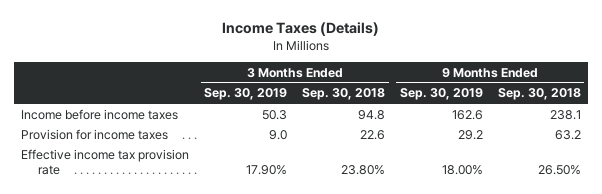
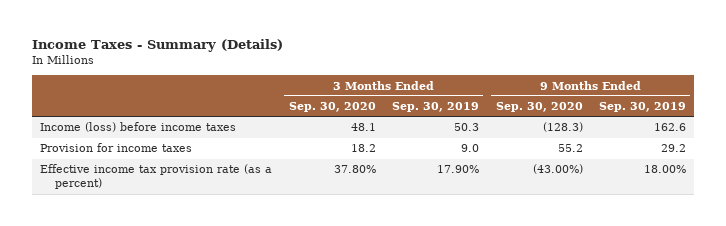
[222,22,380,37] Income Taxes (Details) -> [31,39,283,53] Income Taxes - Summary (Details)
[302,88,386,101] Sep. 30, 2018 -> none
[497,88,581,101] Sep. 30, 2018 -> none
none -> [288,102,376,113] Sep. 30, 2020
none -> [495,102,583,113] Sep. 30, 2020
[21,108,179,120] Income before income taxes -> [40,122,237,133] Income (loss) before income taxes
[21,148,190,175] Effective income tax provision rate -> [40,164,273,190] Effective income tax provision rate (as a percent)

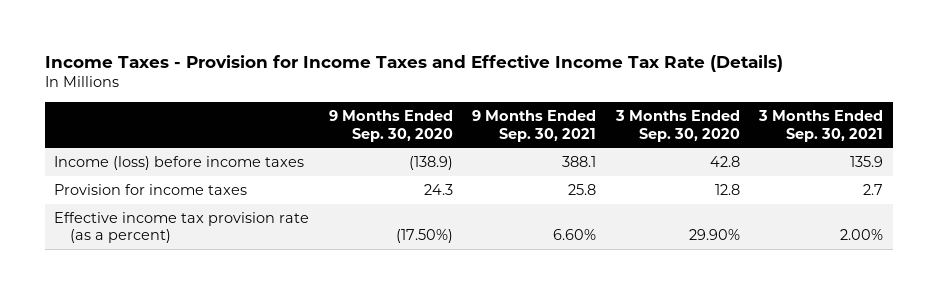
[31,39,283,53] Income Taxes - Summary (Details) -> [44,54,783,72] Income Taxes - Provision for Income Taxes and Effective Income Tax Rate (Details)
[392,102,480,113] Sep. 30, 2019 -> none
[599,102,687,113] Sep. 30, 2019 -> none
none -> [472,110,597,142] 9 Months Ended Sep. 30, 2021
none -> [758,110,884,142] 3 Months Ended Sep. 30, 2021
[350,123,376,132] 48.1 -> [709,155,740,167] 42.8
[542,122,583,133] (128.3) -> [408,155,453,170] (138.9)
[350,144,376,153] 18.2 -> [714,183,740,195] 12.8
[557,144,583,153] 55.2 -> [423,183,453,195] 24.3
[333,165,376,174] 37.80% -> [688,229,740,241] 29.90%
[532,164,583,175] (43.00%) -> [395,229,453,244] (17.50%)

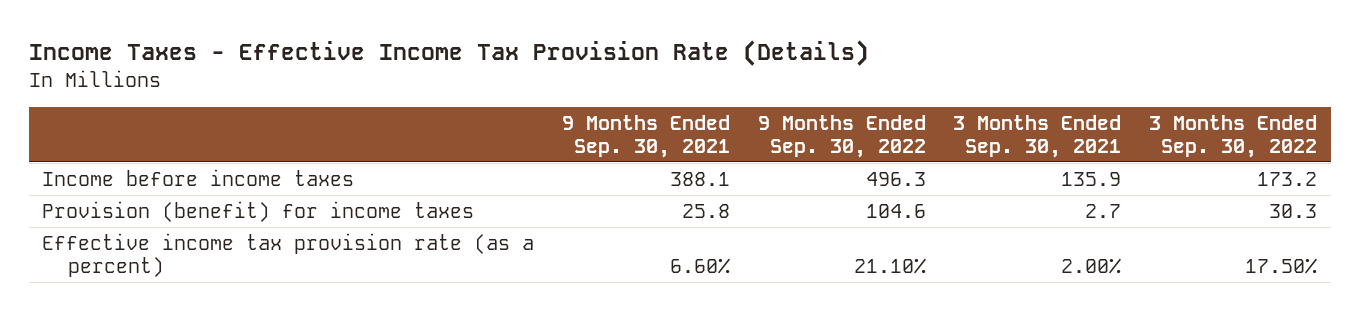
[44,54,783,72] Income Taxes - Provision for Income Taxes and Effective Income Tax Rate (Details) -> [28,39,869,66] Income Taxes - Effective Income Tax Provision Rate (Details)
[328,110,453,142] 9 Months Ended Sep. 30, 2020 -> none
[614,110,740,142] 3 Months Ended Sep. 30, 2020 -> none
none -> [757,114,926,158] 9 Months Ended Sep. 30, 2022
none -> [1148,114,1317,158] 3 Months Ended Sep. 30, 2022
[54,155,305,170] Income (loss) before income taxes -> [42,168,355,186] Income before income taxes
[54,183,248,195] Provision for income taxes -> [42,200,475,222] Provision (benefit) for income taxes

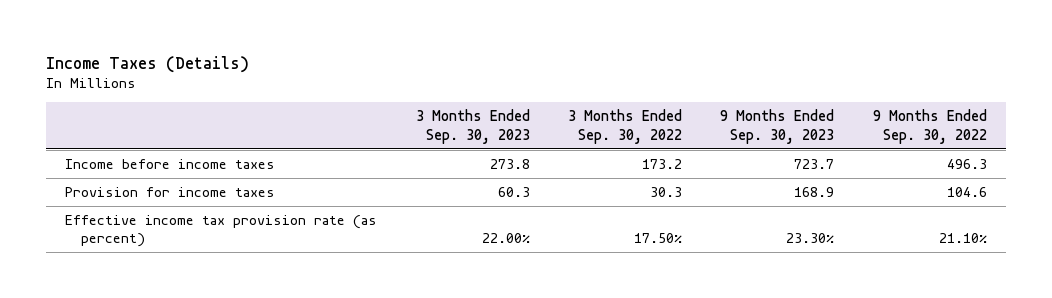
[28,39,869,66] Income Taxes - Effective Income Tax Provision Rate (Details) -> [46,55,250,73] Income Taxes (Details)
[561,114,730,158] 9 Months Ended Sep. 30, 2021 -> none
[953,114,1122,158] 3 Months Ended Sep. 30, 2021 -> none
none -> [415,109,530,144] 3 Months Ended Sep. 30, 2023
none -> [720,109,835,144] 9 Months Ended Sep. 30, 2023
[42,200,475,222] Provision (benefit) for income taxes -> [65,186,276,197] Provision for income taxes
[42,232,535,278] Effective income tax provision rate (as a percent) -> [65,214,378,248] Effective income tax provision rate (as percent)

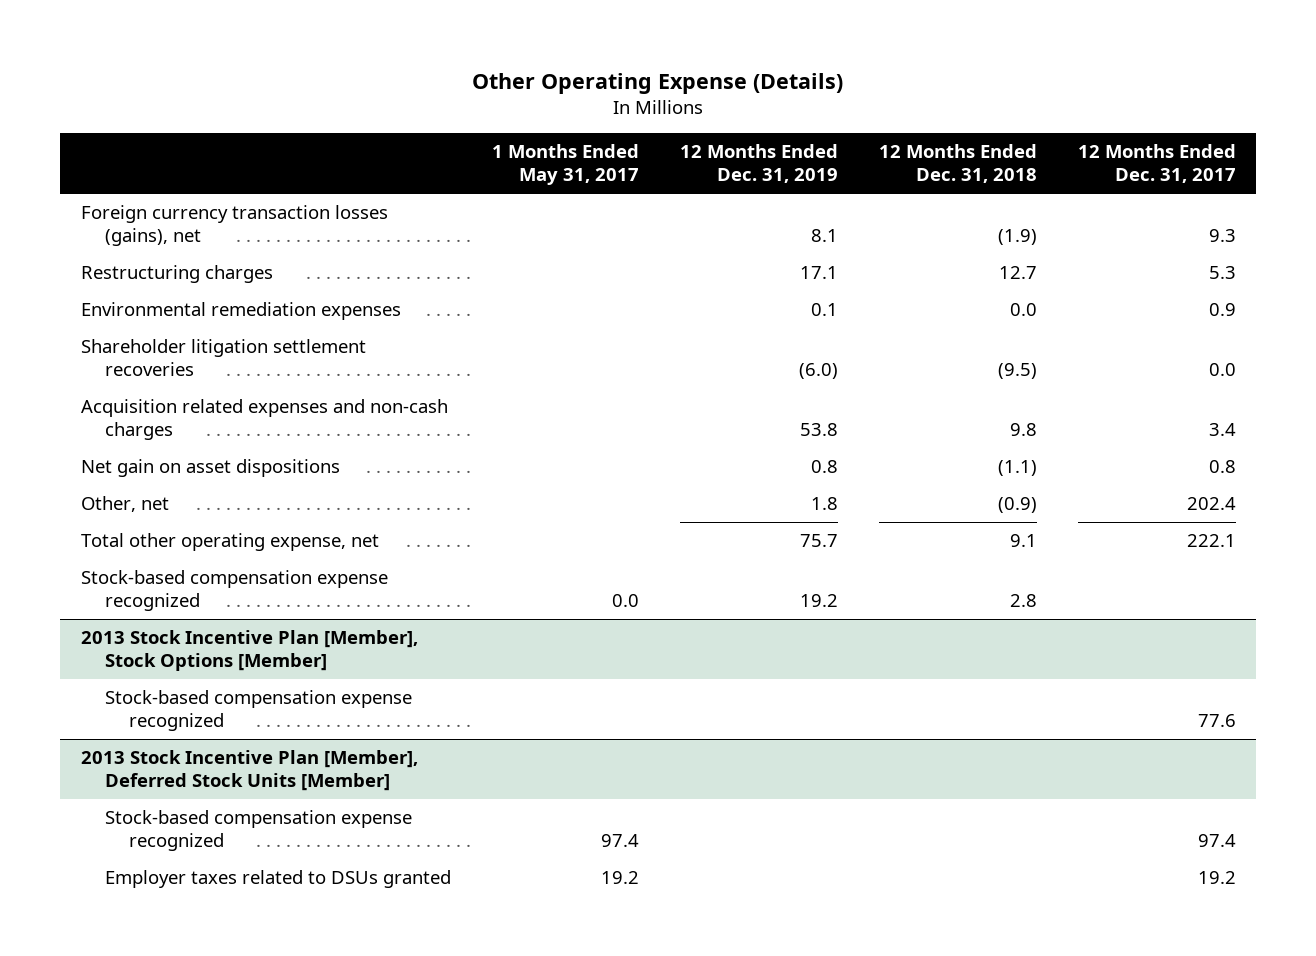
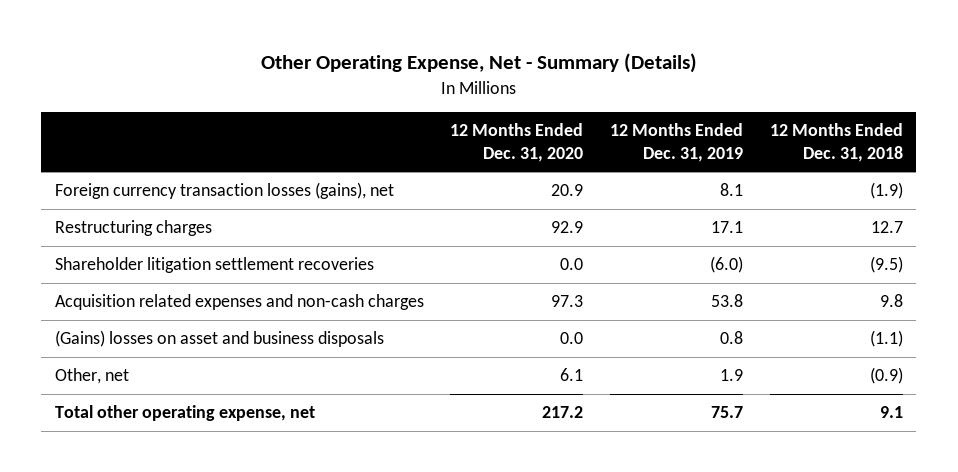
[472,73,844,95] Other Operating Expense (Details) -> [260,53,697,74] Other Operating Expense, Net - Summary (Details)
[491,144,639,186] 1 Months Ended May 31, 2017 -> none
[1077,144,1236,184] 12 Months Ended Dec. 31, 2017 -> none
none -> [450,122,584,162] 12 Months Ended Dec. 31, 2020
[80,302,401,321] Environmental remediation expenses -> none
[80,459,340,478] Net gain on asset dispositions -> [54,330,384,348] (Gains) losses on asset and business disposals
[810,497,838,511] 1.8 -> [720,369,744,382] 1.9
[80,570,388,612] Stock-based compensation expense recognized -> none
[80,630,418,672] 2013 Stock Incentive Plan [Member], Stock Options [Member] -> none
[104,690,412,732] Stock-based compensation expense recognized -> none
[80,750,418,792] 2013 Stock Incentive Plan [Member], Deferred Stock Units [Member] -> none
[104,810,412,852] Stock-based compensation expense recognized -> none
[104,870,451,889] Employer taxes related to DSUs granted -> none

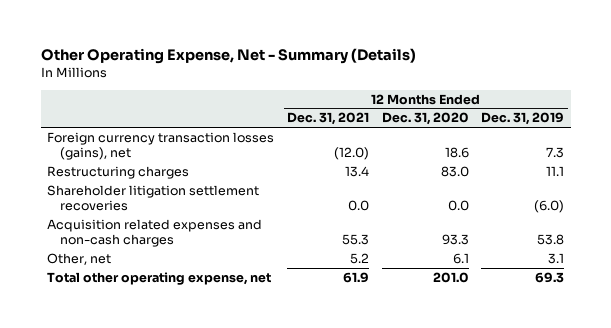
[770,122,904,162] 12 Months Ended Dec. 31, 2018 -> none
none -> [286,112,369,126] Dec. 31, 2021
[551,184,584,197] 20.9 -> [444,146,469,158] 18.6
[720,183,744,197] 8.1 -> [546,146,565,158] 7.3
[551,221,584,234] 92.9 -> [440,165,469,177] 83.0
[711,221,744,234] 17.1 -> [546,165,565,176] 11.1
[54,330,384,348] (Gains) losses on asset and business disposals -> none
[551,295,584,308] 97.3 -> [441,233,469,245] 93.3
[720,369,744,382] 1.9 -> [548,252,565,264] 3.1
[542,406,584,419] 217.2 -> [432,271,469,283] 201.0
[711,406,744,419] 75.7 -> [535,271,565,283] 69.3

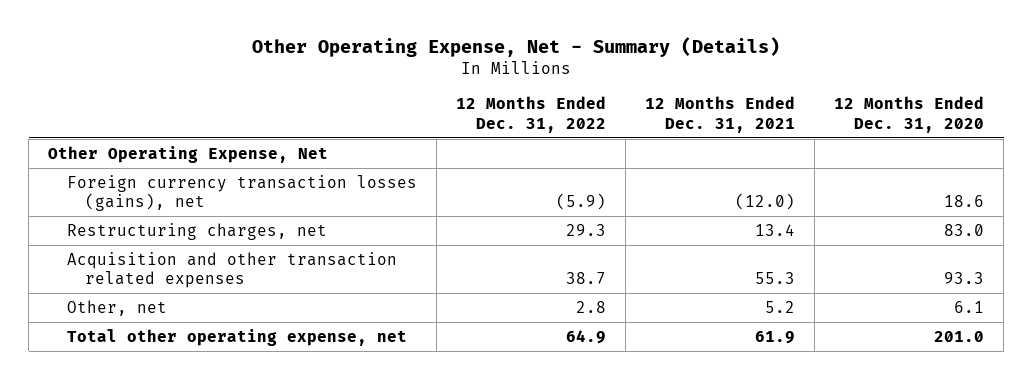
[481,112,565,126] Dec. 31, 2019 -> none
none -> [455,96,606,133] 12 Months Ended Dec. 31, 2022
none -> [48,145,329,163] Other Operating Expense, Net
[47,184,260,211] Shareholder litigation settlement recoveries -> none
[47,165,190,179] Restructuring charges -> [66,222,327,240] Restructuring charges, net
[47,218,263,247] Acquisition related expenses and non-cash charges -> [66,251,397,289] Acquisition and other transaction related expenses

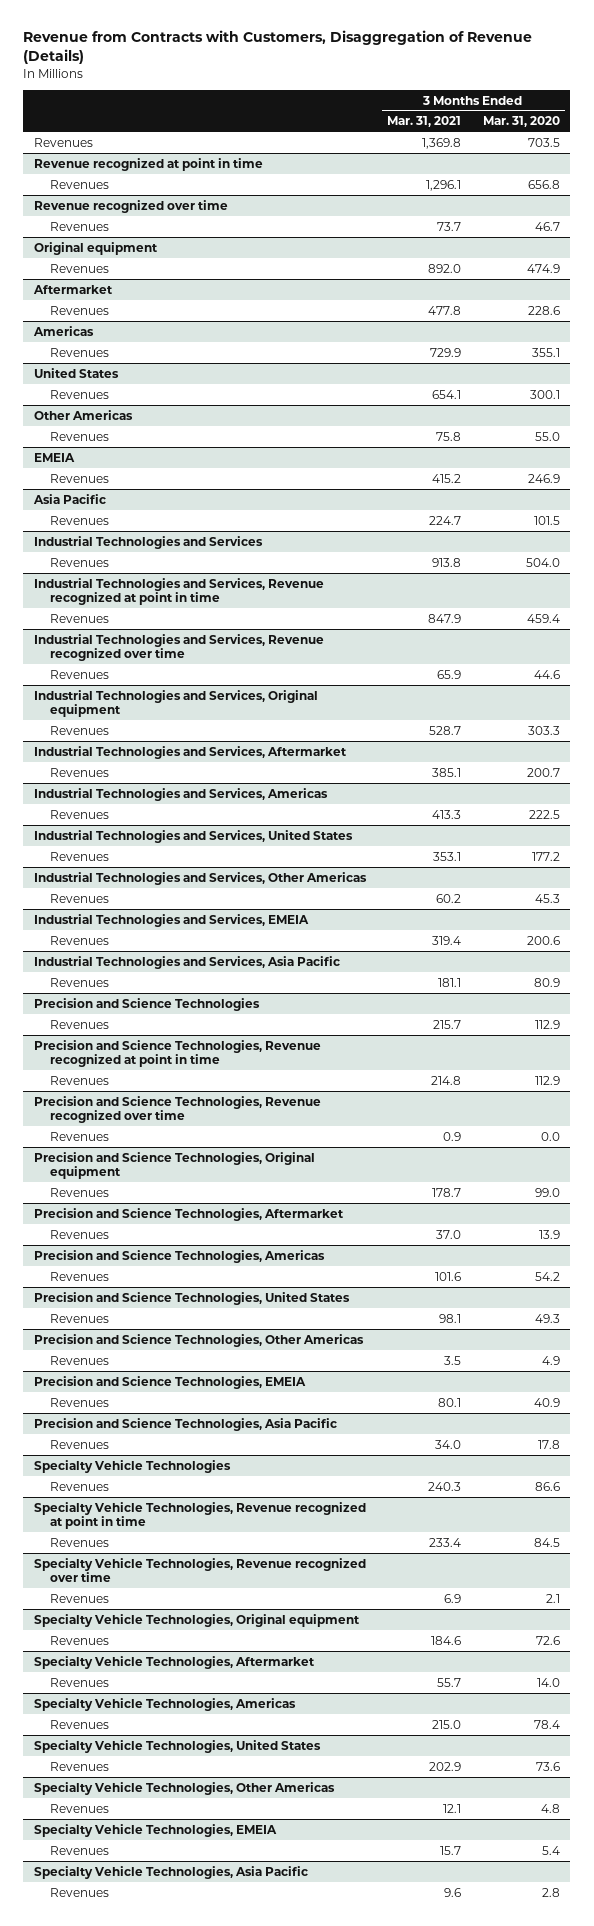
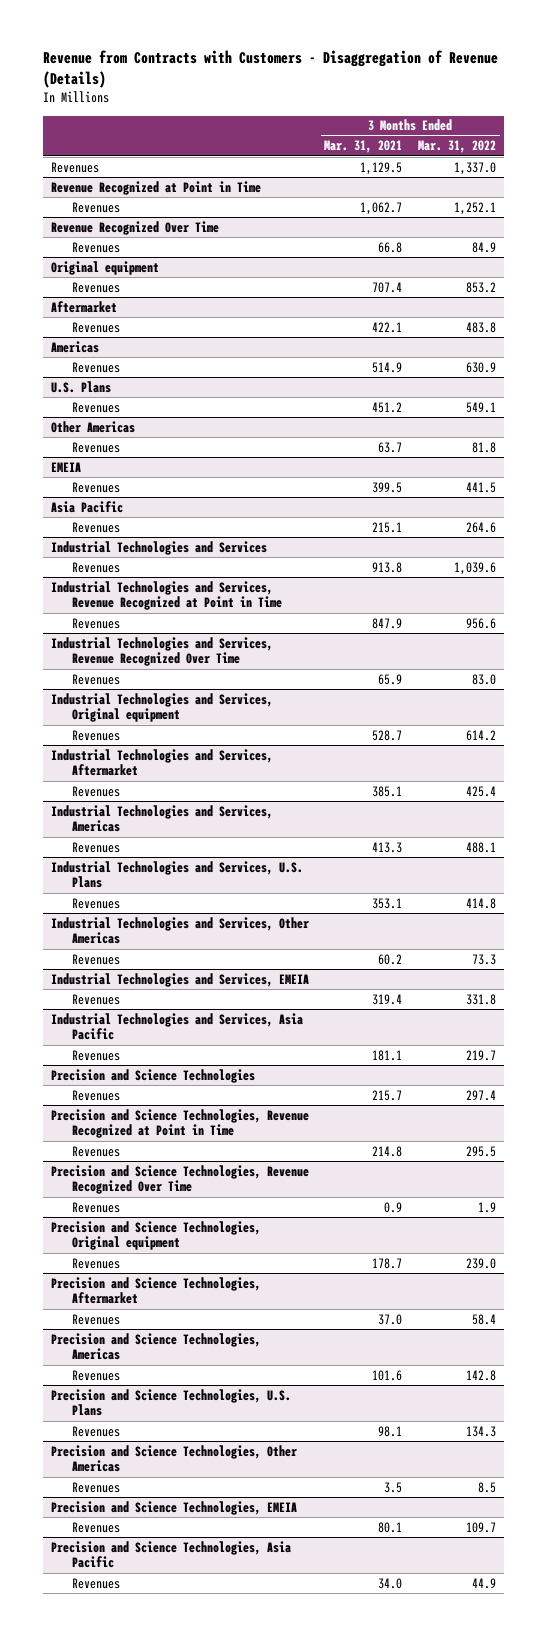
[23,30,533,65] Revenue from Contracts with Customers, Disaggregation of Revenue (Details) -> [42,50,498,89] Revenue from Contracts with Customers - Disaggregation of Revenue (Details)
[482,116,560,128] Mar. 31, 2020 -> none
none -> [418,140,497,154] Mar. 31, 2022
[422,137,462,149] 1,369.8 -> [360,161,403,175] 1,129.5
[33,157,263,171] Revenue recognized at point in time -> [50,180,261,195] Revenue Recognized at Point in Time
[426,179,462,191] 1,296.1 -> [360,201,403,215] 1,062.7
[33,199,228,213] Revenue recognized over time -> [50,220,219,235] Revenue Recognized Over Time
[437,221,462,231] 73.7 -> [378,241,403,253] 66.8
[428,263,462,273] 892.0 -> [372,281,403,293] 707.4
[428,305,462,315] 477.8 -> [372,321,403,333] 422.1
[430,347,462,357] 729.9 -> [372,361,403,373] 514.9
[33,367,119,378] United States -> [50,380,111,393] U.S. Plans
[432,389,462,399] 654.1 -> [372,401,403,413] 451.2
[436,431,462,441] 75.8 -> [378,441,403,453] 63.7
[432,473,462,483] 415.2 -> [372,481,403,493] 399.5
[429,515,462,525] 224.7 -> [372,521,403,533] 215.1
[33,577,324,606] Industrial Technologies and Services, Revenue recognized at point in time -> [50,580,282,611] Industrial Technologies and Services, Revenue Recognized at Point in Time
[33,633,324,662] Industrial Technologies and Services, Revenue recognized over time -> [50,636,273,667] Industrial Technologies and Services, Revenue Recognized Over Time
[33,829,353,843] Industrial Technologies and Services, United States -> none
none -> [50,860,303,889] Industrial Technologies and Services, U.S. Plans
[33,1039,321,1068] Precision and Science Technologies, Revenue recognized at point in time -> [50,1108,309,1139] Precision and Science Technologies, Revenue Recognized at Point in Time
[33,1095,321,1124] Precision and Science Technologies, Revenue recognized over time -> [50,1164,309,1195] Precision and Science Technologies, Revenue Recognized Over Time
[33,1291,350,1305] Precision and Science Technologies, United States -> none
none -> [50,1388,291,1417] Precision and Science Technologies, U.S. Plans
[33,1459,231,1473] Specialty Vehicle Technologies -> none
[50,1481,110,1491] Revenues -> none
[33,1501,366,1530] Specialty Vehicle Technologies, Revenue recognized at point in time -> none
[50,1537,110,1547] Revenues -> none
[33,1557,366,1583] Specialty Vehicle Technologies, Revenue recognized over time -> none
[50,1593,110,1603] Revenues -> none
[33,1613,360,1627] Specialty Vehicle Technologies, Original equipment -> none
[50,1635,110,1645] Revenues -> none
[33,1655,315,1669] Specialty Vehicle Technologies, Aftermarket -> none
[50,1677,110,1687] Revenues -> none
[33,1697,296,1711] Specialty Vehicle Technologies, Americas -> none
[50,1719,110,1729] Revenues -> none
[33,1739,321,1753] Specialty Vehicle Technologies, United States -> none
[50,1761,110,1771] Revenues -> none
[33,1781,335,1795] Specialty Vehicle Technologies, Other Americas -> none
[50,1803,110,1813] Revenues -> none
[33,1823,277,1837] Specialty Vehicle Technologies, EMEIA -> none
[50,1845,110,1855] Revenues -> none
[33,1865,308,1879] Specialty Vehicle Technologies, Asia Pacific -> none
[50,1887,110,1897] Revenues -> none

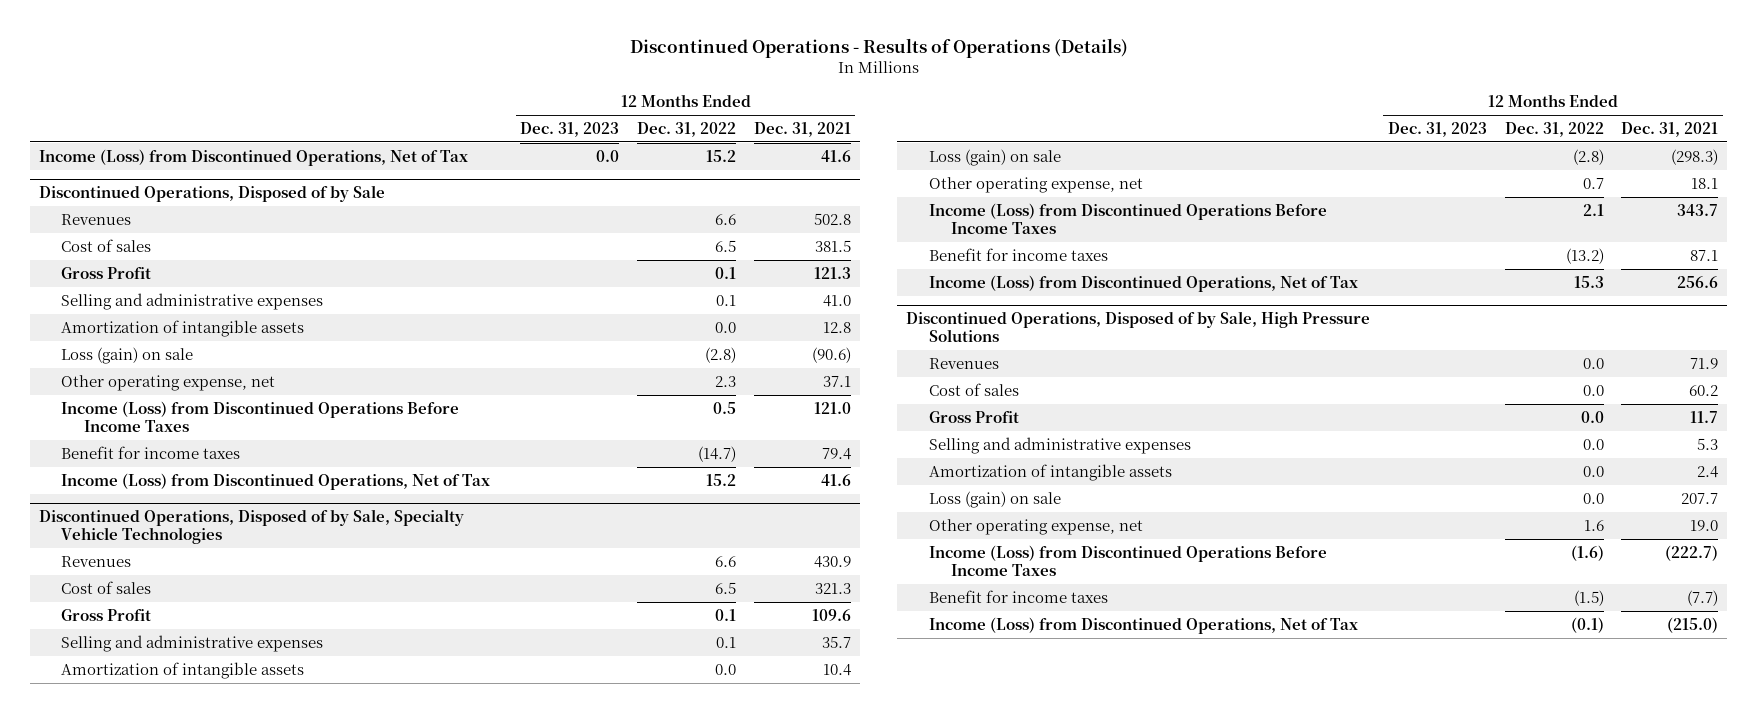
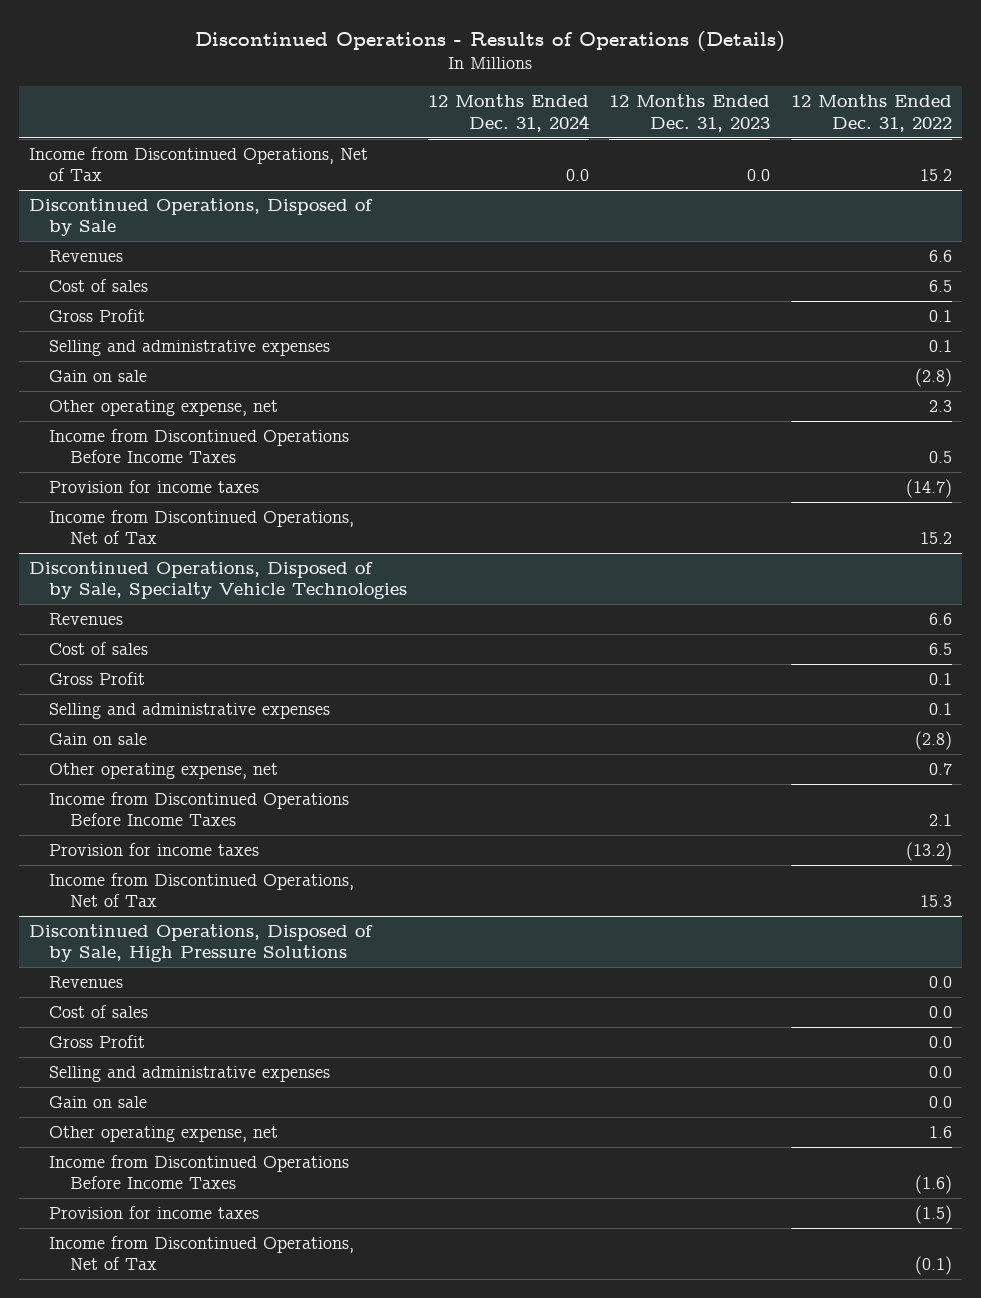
[753,122,851,138] Dec. 31, 2021 -> none
none -> [427,94,589,132] 12 Months Ended Dec. 31, 2024
[38,148,468,166] Income (Loss) from Discontinued Operations, Net of Tax -> [28,146,368,182] Income from Discontinued Operations, Net of Tax
[61,319,305,337] Amortization of intangible assets -> none
[61,346,194,364] Loss (gain) on sale -> [49,369,148,382] Gain on sale
[61,400,460,433] Income (Loss) from Discontinued Operations Before Income Taxes -> [49,428,350,464] Income from Discontinued Operations Before Income Taxes
[61,445,241,459] Benefit for income taxes -> [49,479,260,493] Provision for income taxes
[61,472,491,490] Income (Loss) from Discontinued Operations, Net of Tax -> [49,509,355,545] Income from Discontinued Operations, Net of Tax
[61,661,305,679] Amortization of intangible assets -> none
[928,148,1061,166] Loss (gain) on sale -> [49,732,148,745] Gain on sale
[928,202,1327,235] Income (Loss) from Discontinued Operations Before Income Taxes -> [49,791,350,827] Income from Discontinued Operations Before Income Taxes
[928,247,1108,261] Benefit for income taxes -> [49,842,260,856] Provision for income taxes
[928,274,1358,292] Income (Loss) from Discontinued Operations, Net of Tax -> [49,872,355,908] Income from Discontinued Operations, Net of Tax
[928,463,1172,481] Amortization of intangible assets -> none
[928,490,1061,508] Loss (gain) on sale -> [49,1095,148,1108] Gain on sale
[928,544,1327,577] Income (Loss) from Discontinued Operations Before Income Taxes -> [49,1154,350,1190] Income from Discontinued Operations Before Income Taxes
[928,589,1108,603] Benefit for income taxes -> [49,1205,260,1219] Provision for income taxes
[928,616,1358,634] Income (Loss) from Discontinued Operations, Net of Tax -> [49,1235,355,1271] Income from Discontinued Operations, Net of Tax

